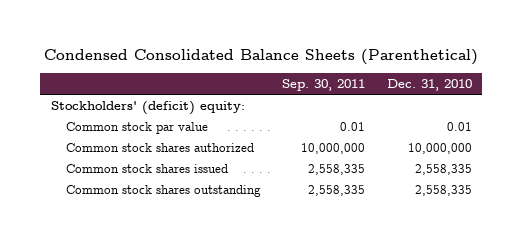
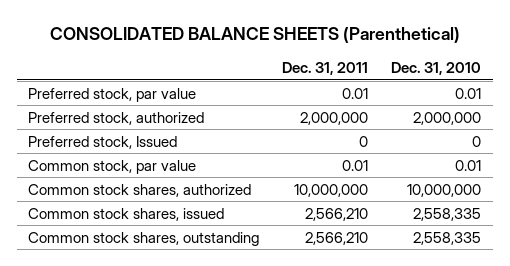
[44,49,479,66] Condensed Consolidated Balance Sheets (Parenthetical) -> [49,27,460,44] CONSOLIDATED BALANCE SHEETS (Parenthetical)
[282,79,366,92] Sep. 30, 2011 -> none
none -> [282,62,369,76] Dec. 31, 2011
[50,101,245,116] Stockholders' (deficit) equity: -> none
none -> [28,87,197,102] Preferred stock, par value
none -> [28,111,205,125] Preferred stock, authorized
none -> [28,135,178,149] Preferred stock, Issued
[65,122,208,135] Common stock par value -> [28,159,197,174] Common stock, par value
[65,143,254,153] Common stock shares authorized -> [28,183,252,197] Common stock shares, authorized
[65,164,228,174] Common stock shares issued -> [28,207,225,221] Common stock shares, issued
[65,185,261,198] Common stock shares outstanding -> [28,231,260,246] Common stock shares, outstanding

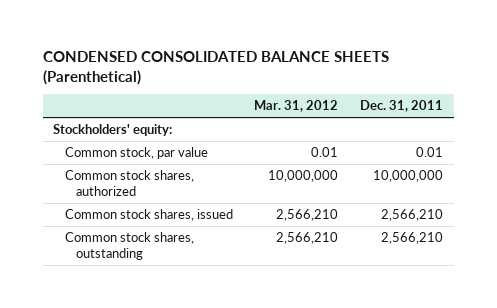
[49,27,460,44] CONSOLIDATED BALANCE SHEETS (Parenthetical) -> [42,51,389,85] CONDENSED CONSOLIDATED BALANCE SHEETS (Parenthetical)
[391,62,482,76] Dec. 31, 2010 -> none
none -> [254,100,339,113] Mar. 31, 2012
[28,87,197,102] Preferred stock, par value -> none
[28,111,205,125] Preferred stock, authorized -> none
[28,135,178,149] Preferred stock, Issued -> none
none -> [53,124,173,137] Stockholders' equity:

